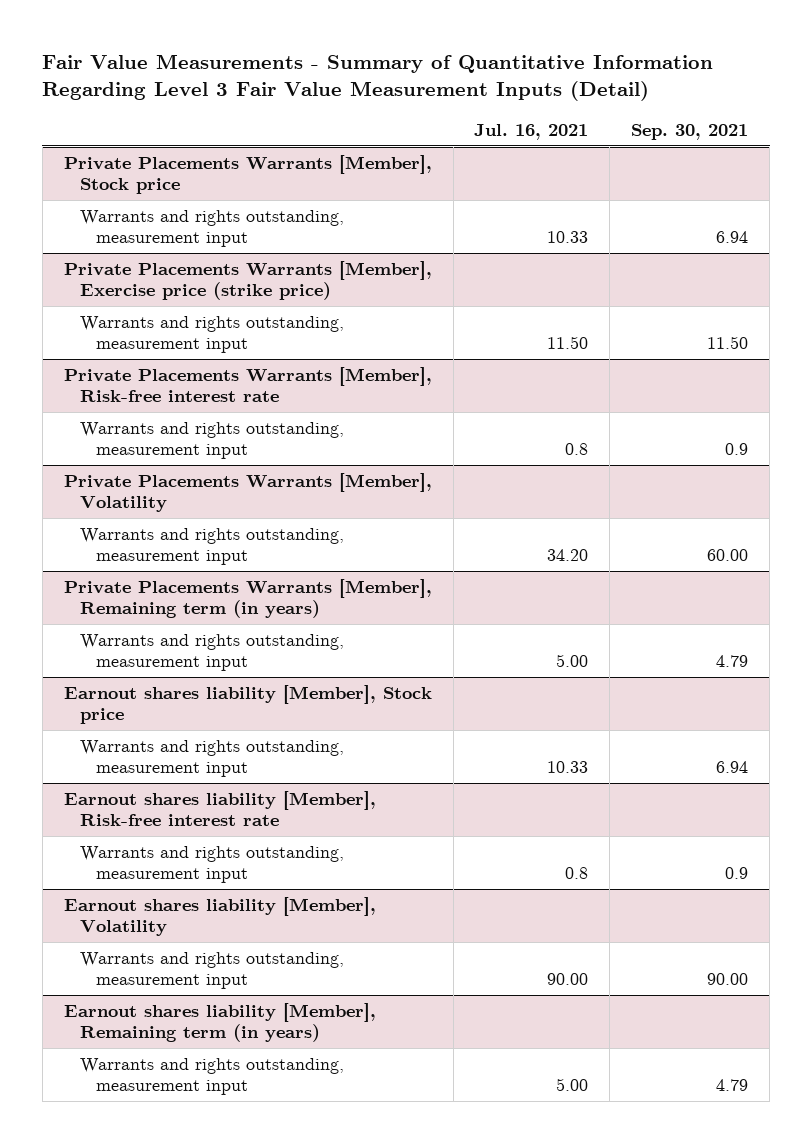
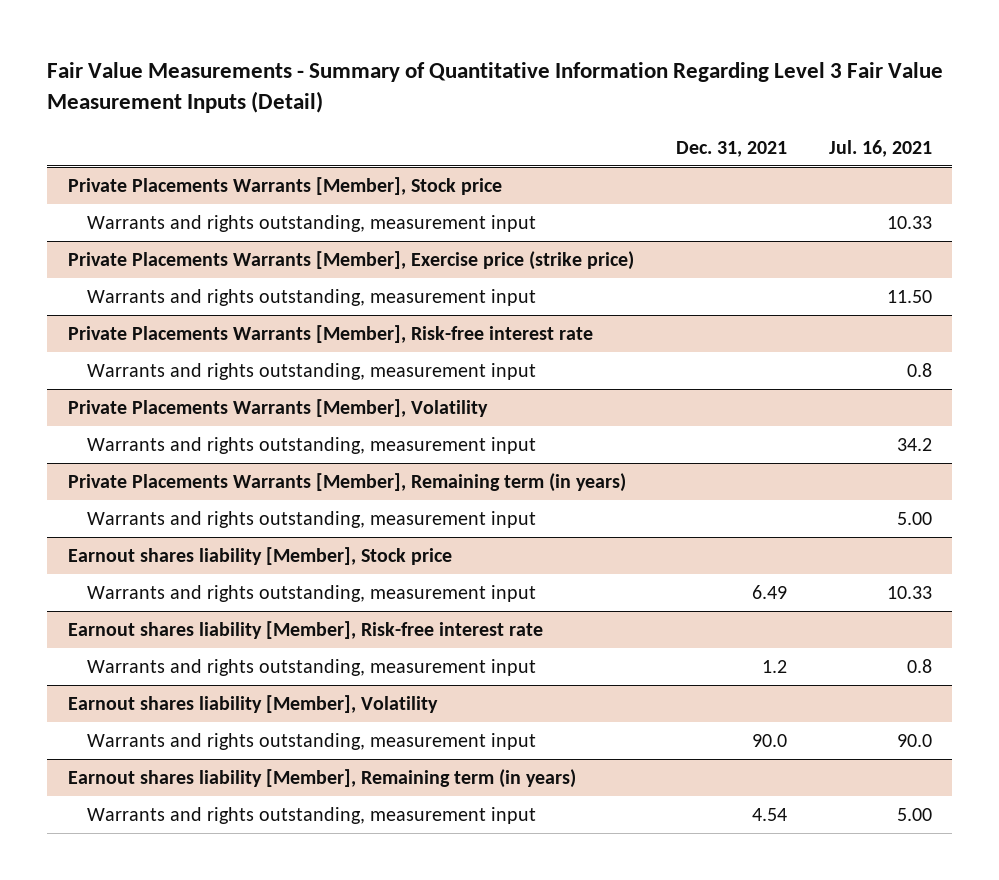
[631,123,749,140] Sep. 30, 2021 -> none
none -> [675,140,787,157] Dec. 31, 2021
[547,549,589,562] 34.20 -> [896,438,932,452] 34.2
[547,973,589,986] 90.00 -> [896,734,932,748] 90.0

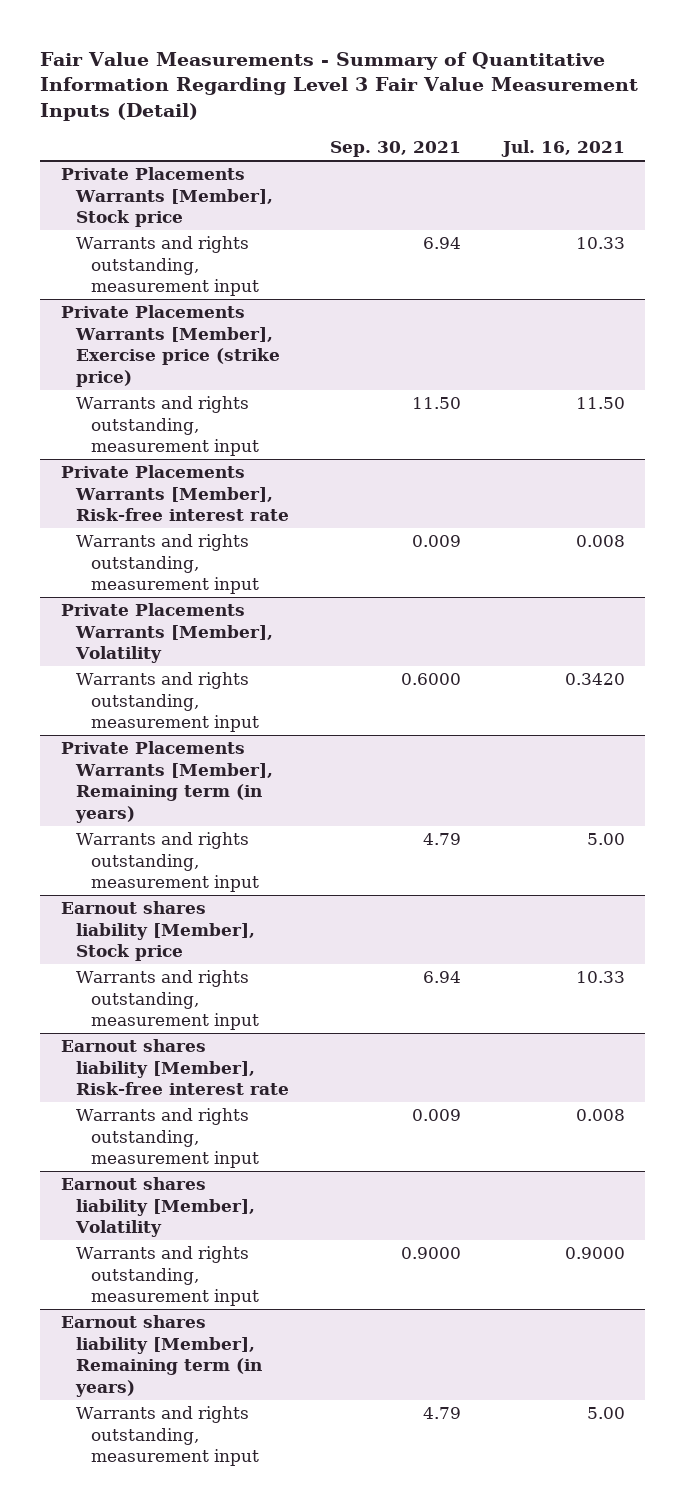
[675,140,787,157] Dec. 31, 2021 -> none
none -> [330,140,462,157] Sep. 30, 2021
[906,363,932,378] 0.8 -> [575,535,625,548] 0.008
[896,438,932,452] 34.2 -> [564,673,625,686] 0.3420
[906,659,932,674] 0.8 -> [575,1109,625,1122] 0.008
[896,734,932,748] 90.0 -> [564,1247,625,1260] 0.9000

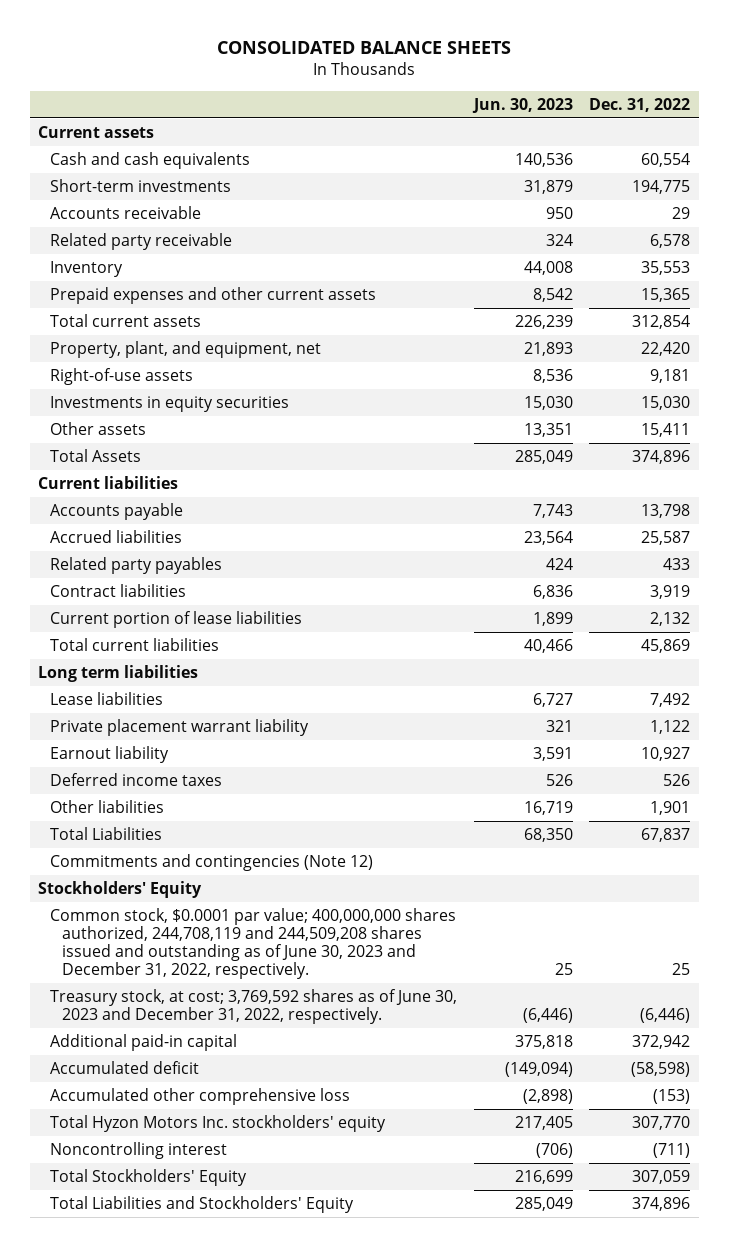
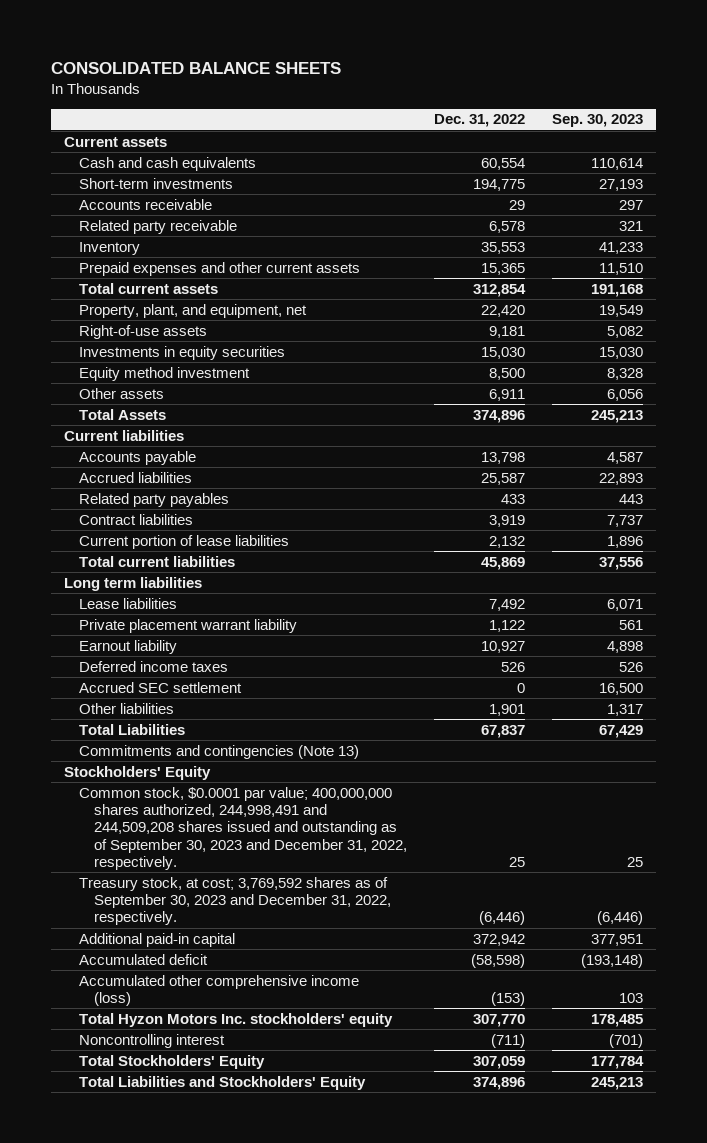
[471,97,573,113] Jun. 30, 2023 -> none
none -> [551,114,643,128] Sep. 30, 2023
none -> [78,366,250,381] Equity method investment
[641,423,691,438] 15,411 -> [488,388,525,401] 6,911
none -> [78,681,242,693] Accrued SEC settlement
[50,854,374,872] Commitments and contingencies (Note 12) -> [78,744,359,759] Commitments and contingencies (Note 13)
[50,908,457,980] Common stock, $0.0001 par value; 400,000,000 shares authorized, 244,708,119 and 244,509,208 shares issued and outstanding as of June 30, 2023 and December 31, 2022, respectively. -> [78,786,407,871] Common stock, $0.0001 par value; 400,000,000 shares authorized, 244,998,491 and 244,509,208 shares issued and outstanding as of September 30, 2023 and December 31, 2022, respectively.
[50,989,458,1025] Treasury stock, at cost; 3,769,592 shares as of June 30, 2023 and December 31, 2022, respectively. -> [78,876,391,926] Treasury stock, at cost; 3,769,592 shares as of September 30, 2023 and December 31, 2022, respectively.
[50,1088,351,1106] Accumulated other comprehensive loss -> [78,974,359,1007] Accumulated other comprehensive income (loss)

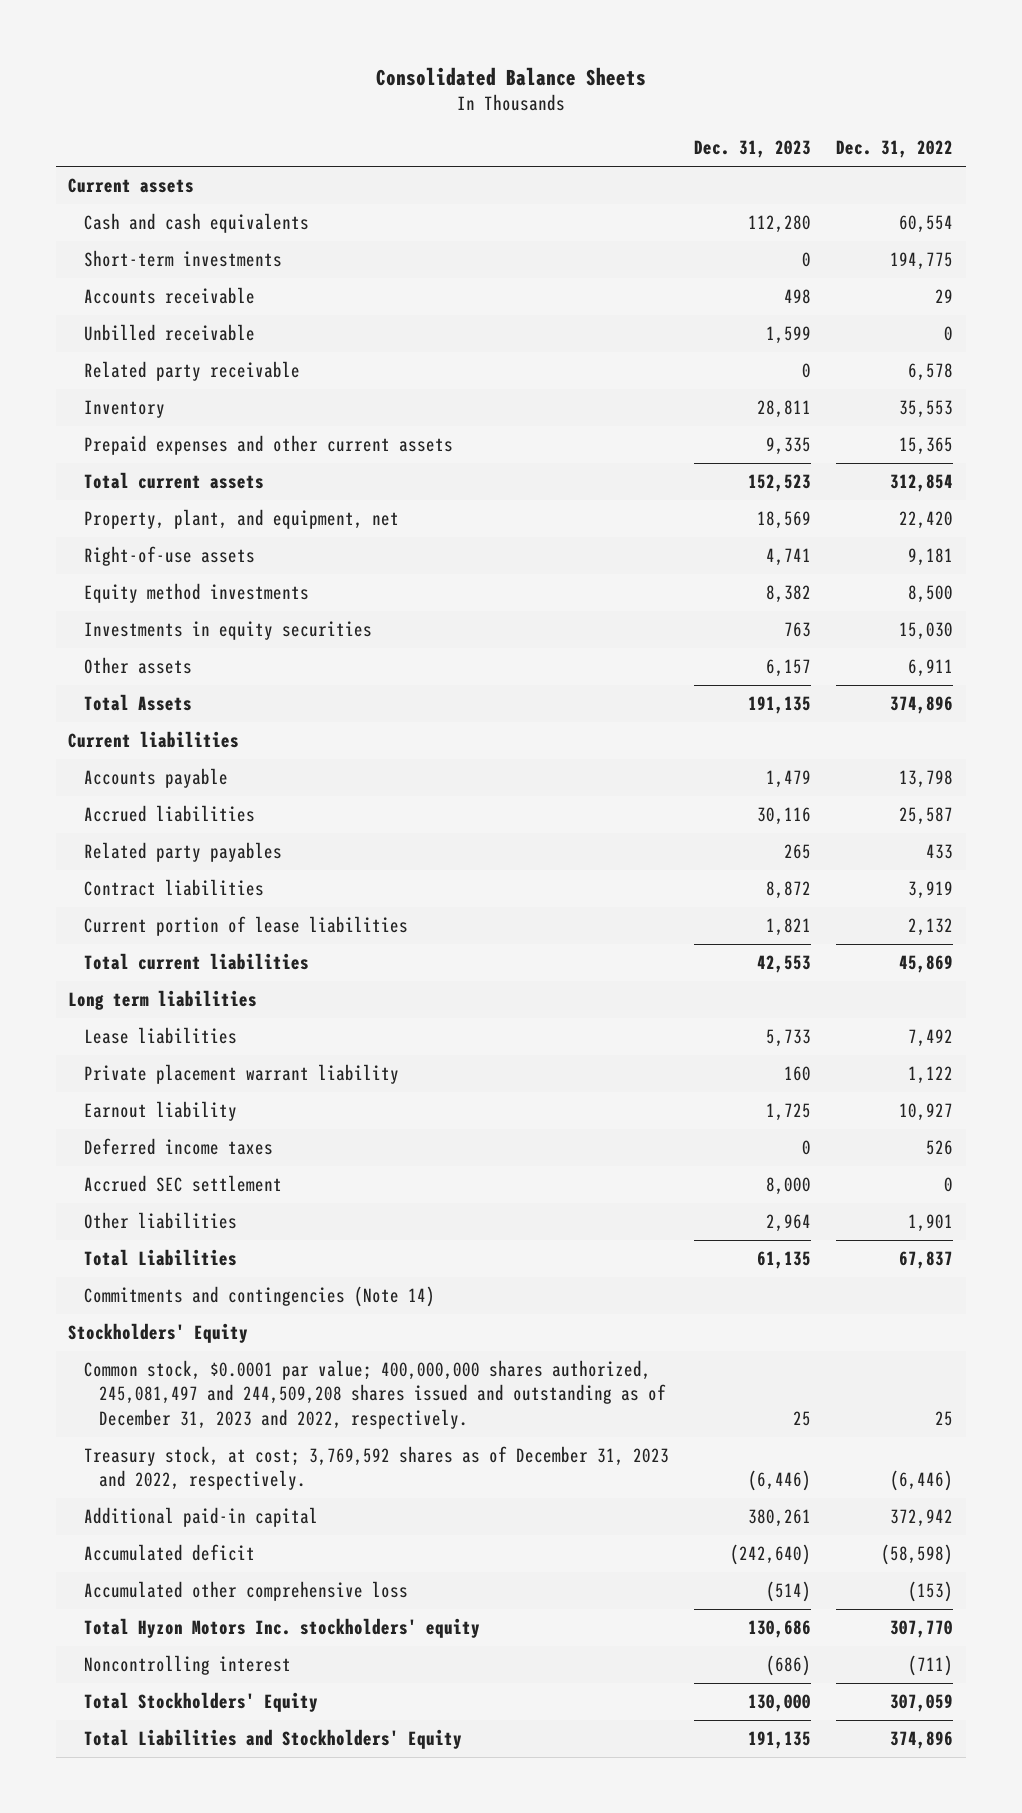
[50,61,341,74] CONSOLIDATED BALANCE SHEETS -> [375,66,646,86] Consolidated Balance Sheets
[551,114,643,128] Sep. 30, 2023 -> none
none -> [693,140,811,159] Dec. 31, 2023
none -> [83,324,255,342] Unbilled receivable
none -> [83,583,309,604] Equity method investments
[78,366,250,381] Equity method investment -> none
[78,744,359,759] Commitments and contingencies (Note 13) -> [83,1286,435,1308] Commitments and contingencies (Note 14)
[78,786,407,871] Common stock, $0.0001 par value; 400,000,000 shares authorized, 244,998,491 and 244,509,208 shares issued and outstanding as of September 30, 2023 and December 31, 2022, respectively. -> [83,1360,666,1429] Common stock, $0.0001 par value; 400,000,000 shares authorized, 245,081,497 and 244,509,208 shares issued and outstanding as of December 31, 2023 and 2022, respectively.
[78,876,391,926] Treasury stock, at cost; 3,769,592 shares as of September 30, 2023 and December 31, 2022, respectively. -> [83,1446,669,1491] Treasury stock, at cost; 3,769,592 shares as of December 31, 2023 and 2022, respectively.
[78,974,359,1007] Accumulated other comprehensive income (loss) -> [83,1581,408,1602] Accumulated other comprehensive loss

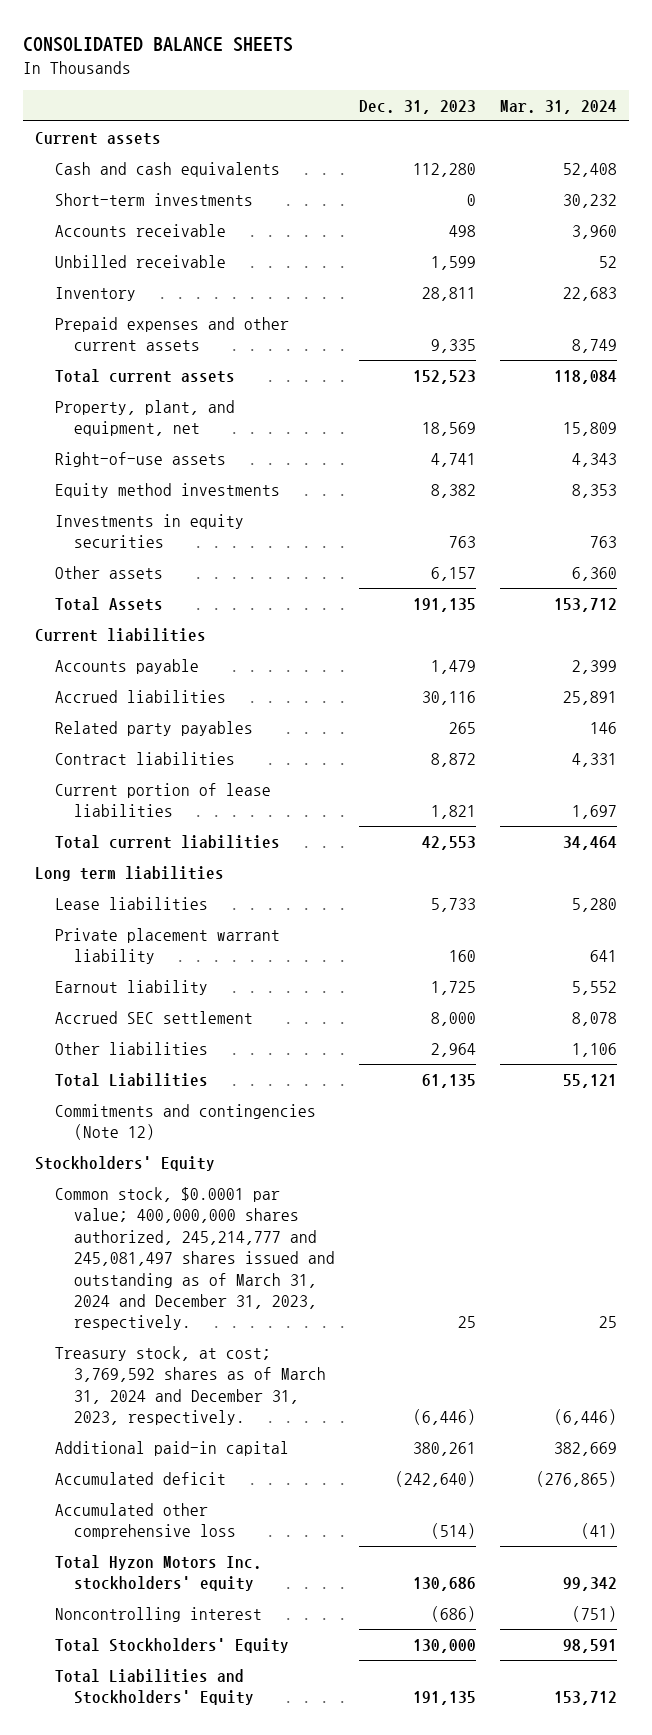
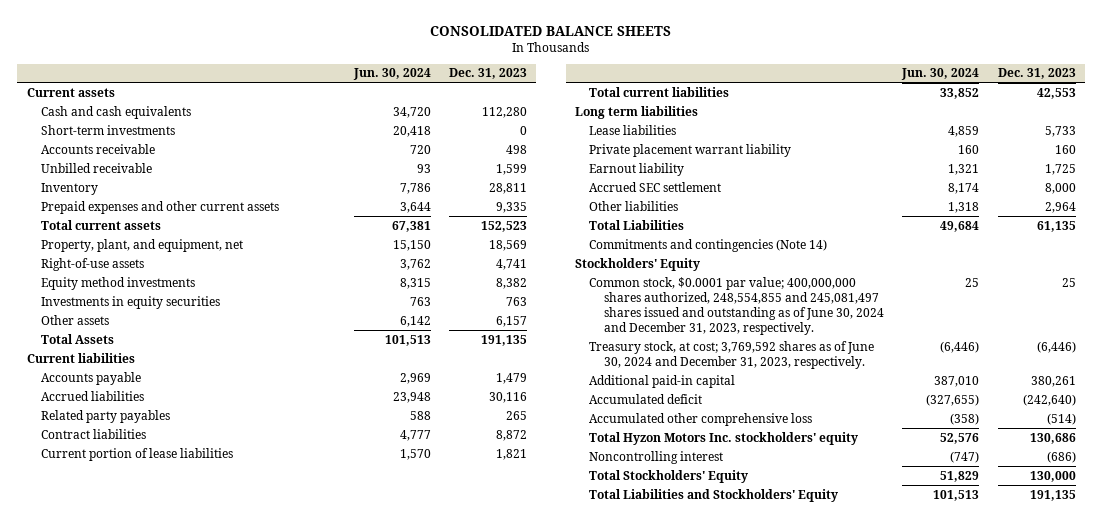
[500,99,618,114] Mar. 31, 2024 -> none
none -> [352,68,431,81] Jun. 30, 2024
[54,1103,316,1141] Commitments and contingencies (Note 12) -> [589,238,828,252] Commitments and contingencies (Note 14)
[54,1186,336,1331] Common stock, $0.0001 par value; 400,000,000 shares authorized, 245,214,777 and 245,081,497 shares issued and outstanding as of March 31, 2024 and December 31, 2023, respectively. -> [589,276,884,336] Common stock, $0.0001 par value; 400,000,000 shares authorized, 248,554,855 and 245,081,497 shares issued and outstanding as of June 30, 2024 and December 31, 2023, respectively.
[54,1345,327,1426] Treasury stock, at cost; 3,769,592 shares as of March 31, 2024 and December 31, 2023, respectively. -> [589,340,875,369] Treasury stock, at cost; 3,769,592 shares as of June 30, 2024 and December 31, 2023, respectively.

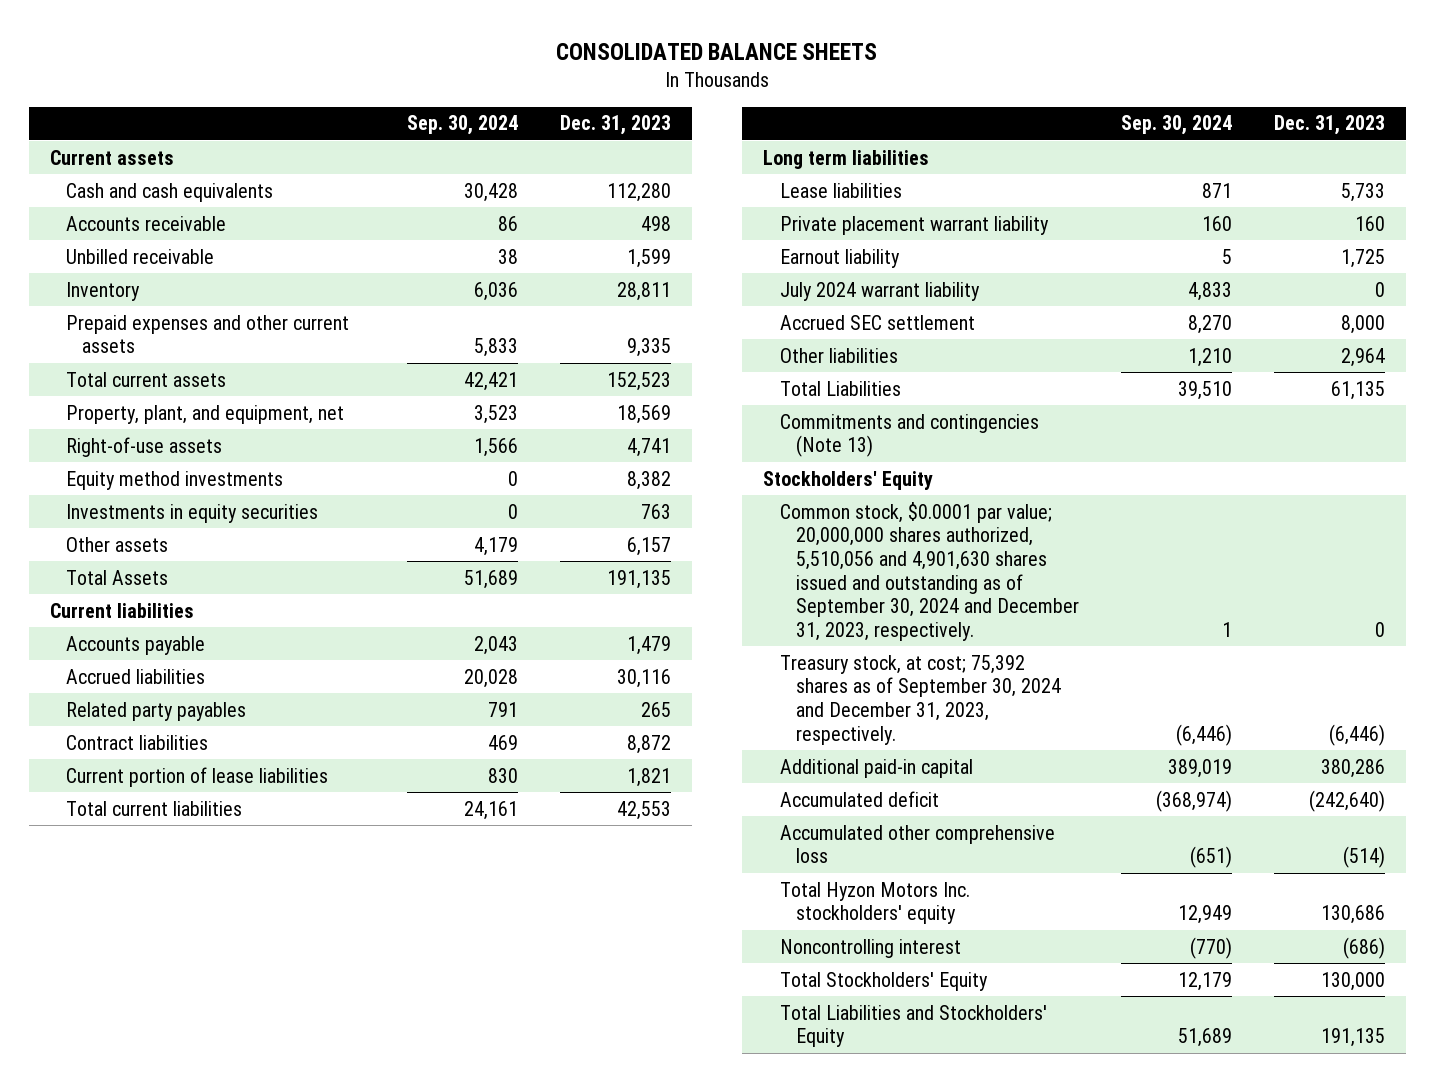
[352,68,431,81] Jun. 30, 2024 -> none
none -> [407,115,519,136] Sep. 30, 2024
[40,124,175,135] Short-term investments -> none
none -> [779,281,980,301] July 2024 warrant liability
[589,238,828,252] Commitments and contingencies (Note 14) -> [779,413,1039,458] Commitments and contingencies (Note 13)
[589,276,884,336] Common stock, $0.0001 par value; 400,000,000 shares authorized, 248,554,855 and 245,081,497 shares issued and outstanding as of June 30, 2024 and December 31, 2023, respectively. -> [779,501,1079,641] Common stock, $0.0001 par value; 20,000,000 shares authorized, 5,510,056 and 4,901,630 shares issued and outstanding as of September 30, 2024 and December 31, 2023, respectively.
[1061,277,1076,287] 25 -> [1374,621,1385,637] 0
[589,340,875,369] Treasury stock, at cost; 3,769,592 shares as of June 30, 2024 and December 31, 2023, respectively. -> [779,654,1061,745] Treasury stock, at cost; 75,392 shares as of September 30, 2024 and December 31, 2023, respectively.
[1030,375,1076,387] 380,261 -> [1320,758,1385,778] 380,286

